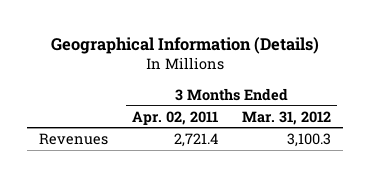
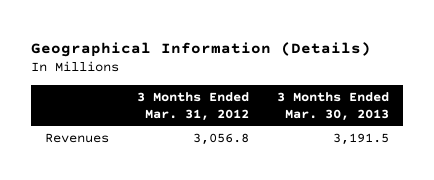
[132,110,219,125] Apr. 02, 2011 -> none
none -> [277,91,390,121] 3 Months Ended Mar. 30, 2013
[287,133,332,148] 3,100.3 -> [193,132,250,145] 3,056.8

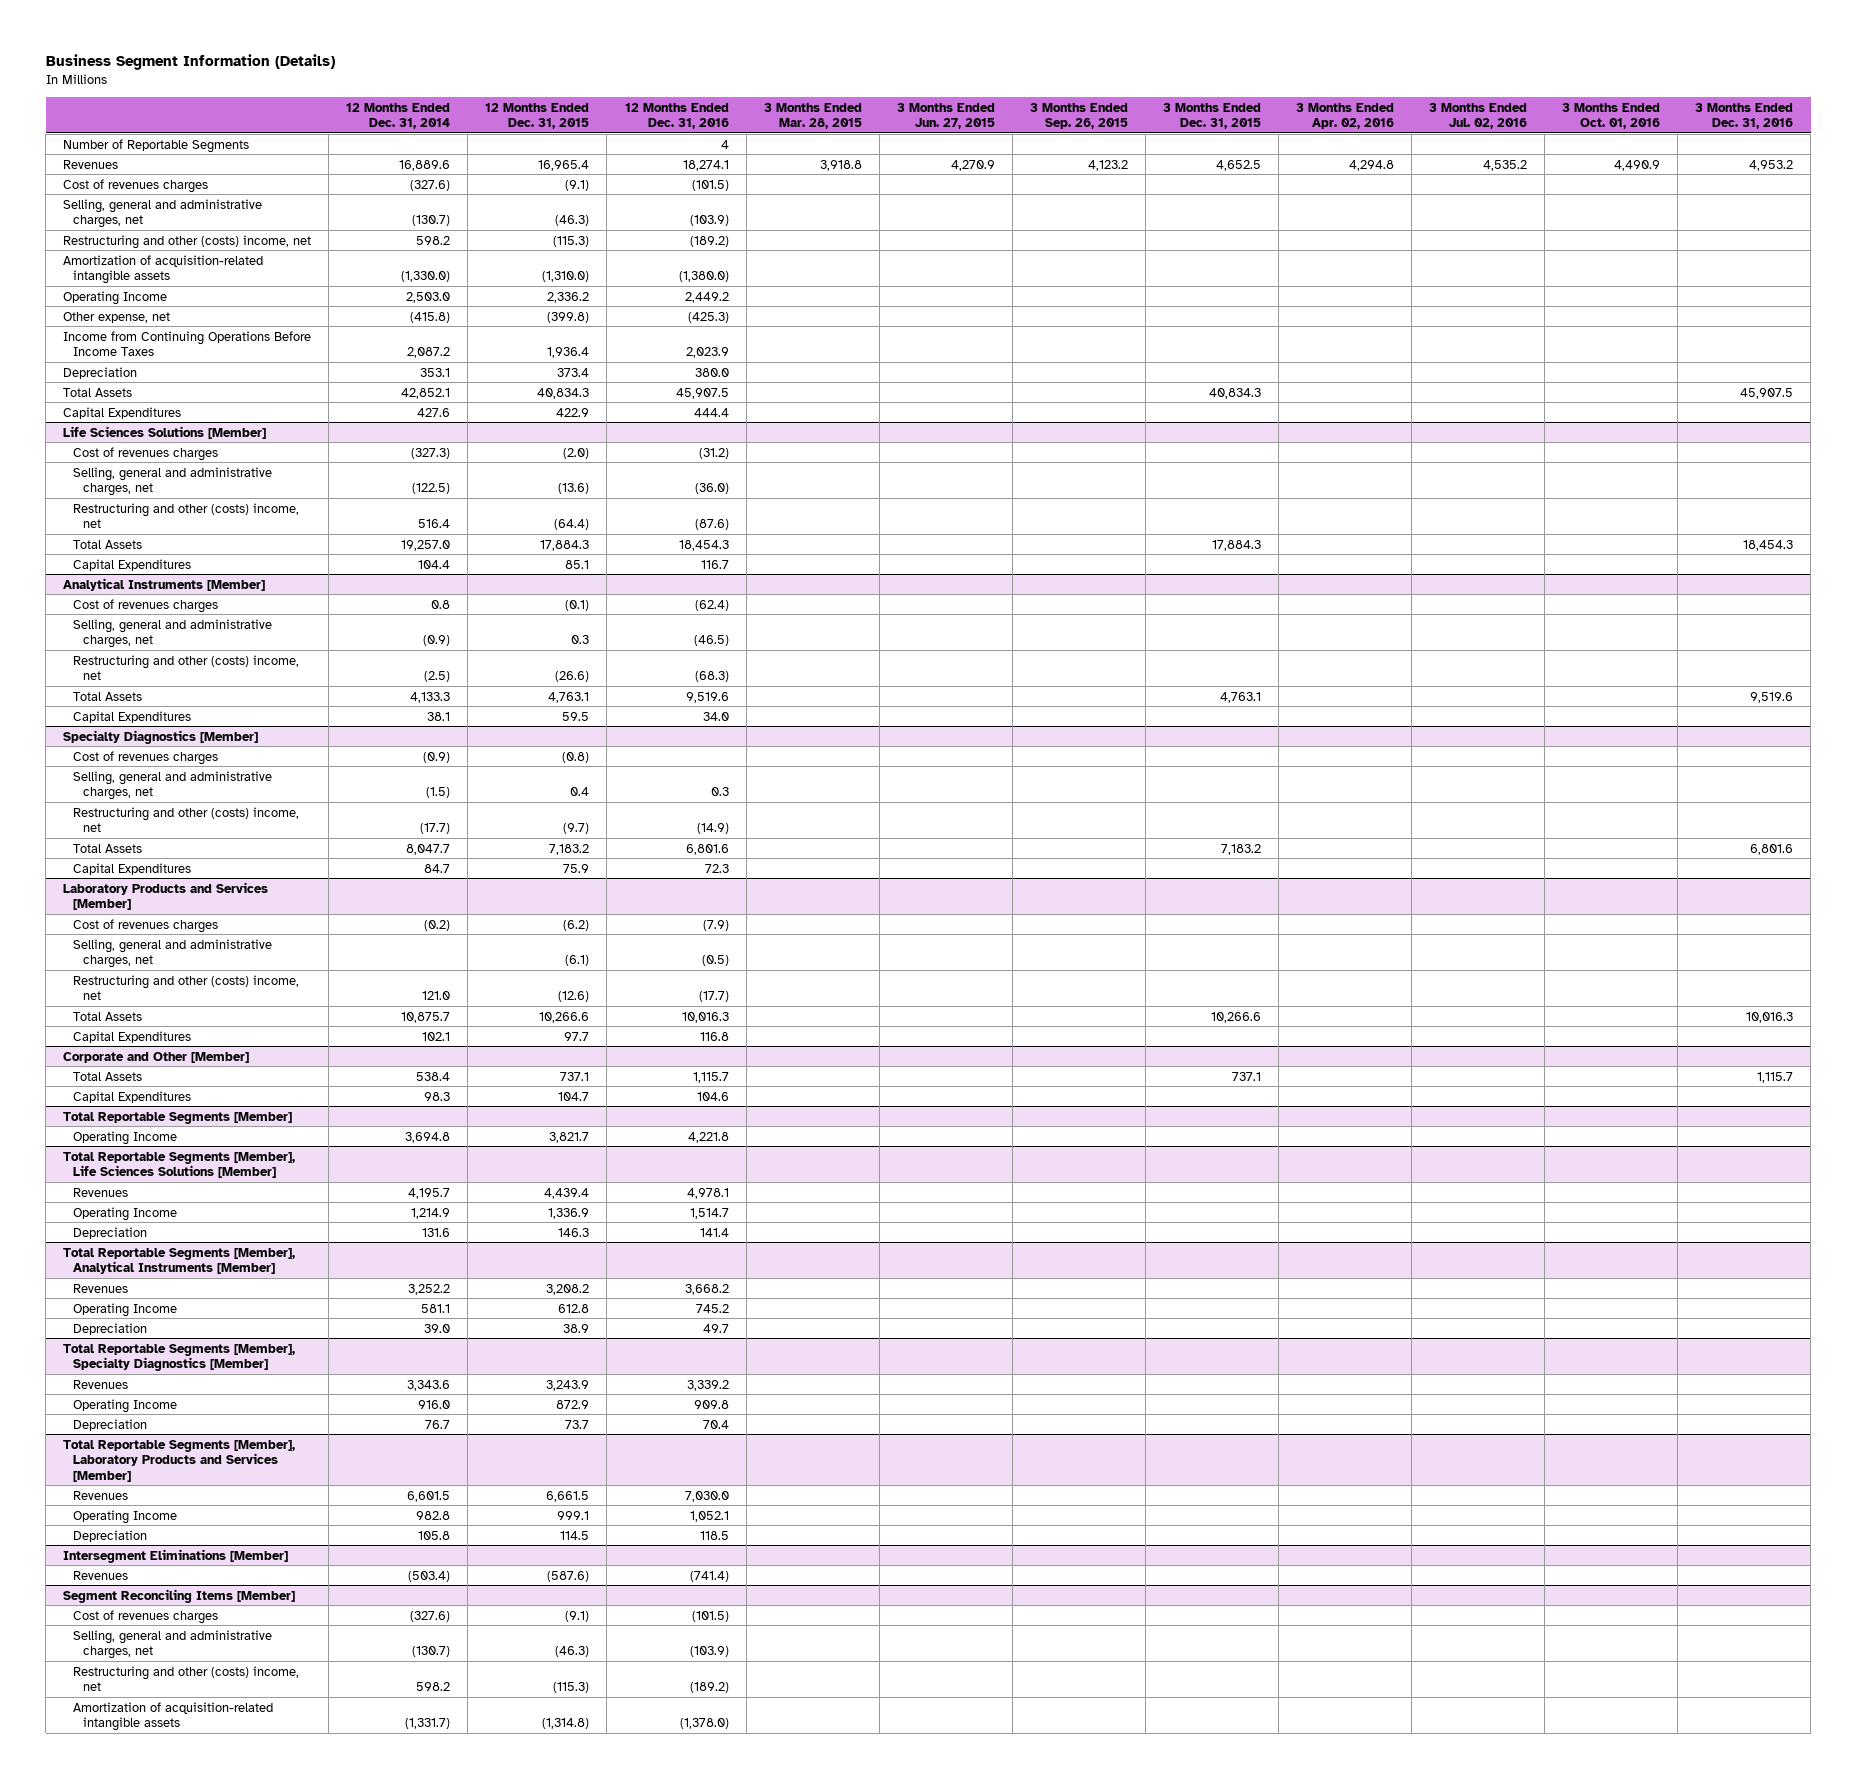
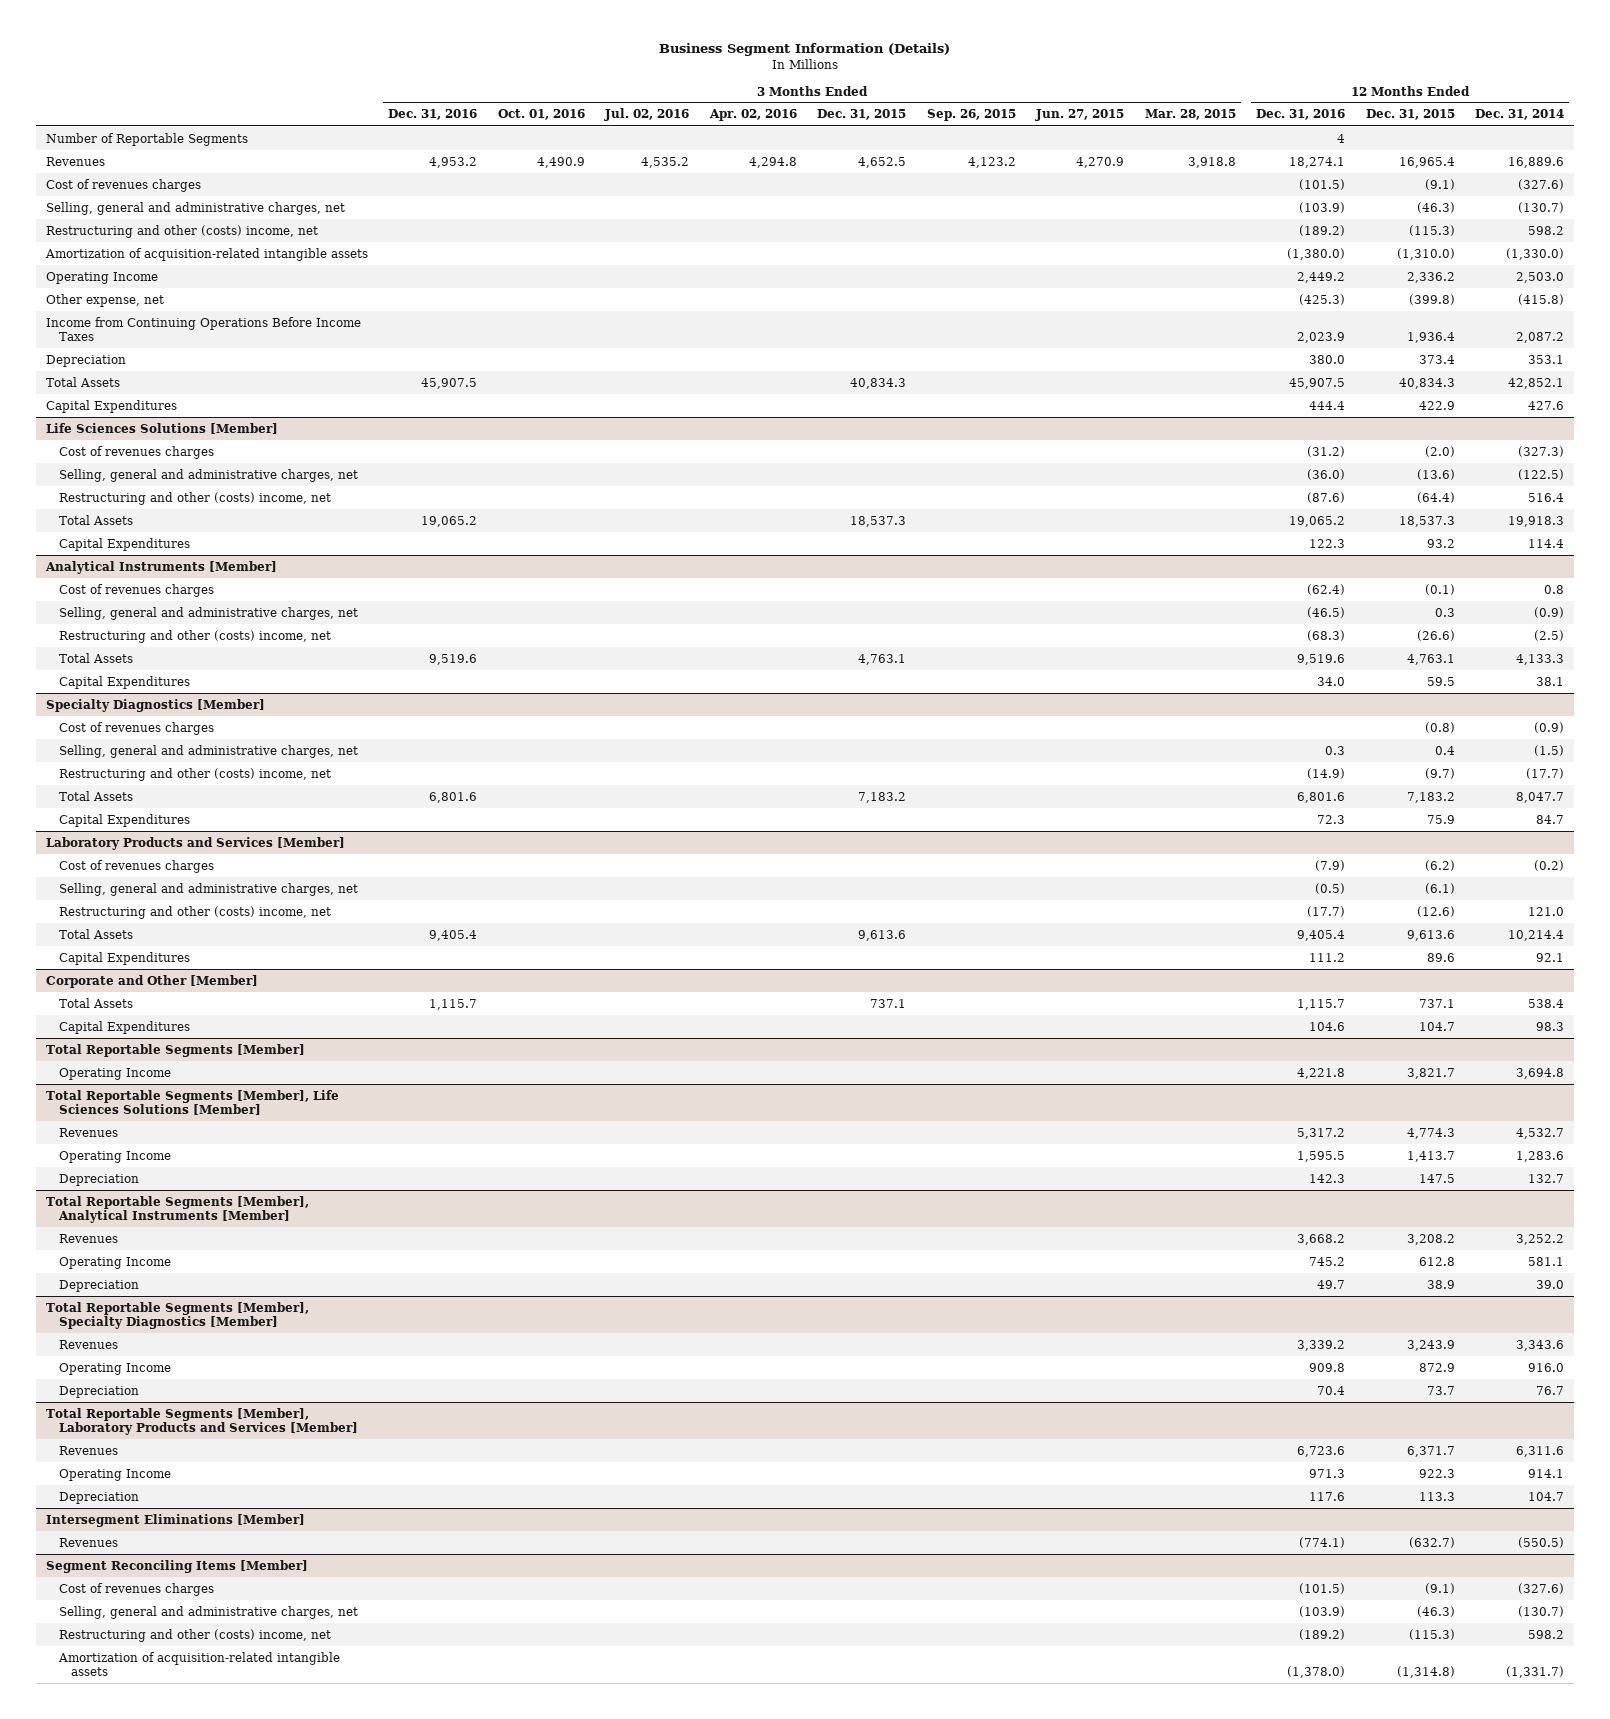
[401,539,451,551] 19,257.0 -> [1508,515,1565,527] 19,918.3
[540,539,590,551] 17,884.3 -> [1398,515,1455,527] 18,537.3
[678,539,729,551] 18,454.3 -> [1289,515,1346,527] 19,065.2
[1211,539,1261,551] 17,884.3 -> [850,515,907,527] 18,537.3
[1743,539,1794,551] 18,454.3 -> [421,515,478,527] 19,065.2
[418,559,451,569] 104.4 -> [1528,538,1565,548] 114.4
[565,559,590,569] 85.1 -> [1426,538,1455,548] 93.2
[700,559,729,569] 116.7 -> [1309,538,1346,548] 122.3
[401,1011,451,1023] 10,875.7 -> [1508,929,1565,941] 10,214.4
[539,1011,590,1023] 10,266.6 -> [1406,929,1455,941] 9,613.6
[681,1011,729,1023] 10,016.3 -> [1297,929,1346,941] 9,405.4
[1210,1011,1261,1023] 10,266.6 -> [858,929,907,941] 9,613.6
[1746,1011,1794,1023] 10,016.3 -> [429,929,478,941] 9,405.4
[422,1031,451,1041] 102.1 -> [1536,952,1565,962] 92.1
[564,1031,590,1041] 97.7 -> [1426,952,1455,962] 89.6
[699,1031,729,1041] 116.8 -> [1309,952,1346,962] 111.2
[408,1187,451,1199] 4,195.7 -> [1516,1127,1565,1139] 4,532.7
[544,1187,590,1199] 4,439.4 -> [1406,1127,1455,1139] 4,774.3
[686,1187,729,1199] 4,978.1 -> [1297,1127,1346,1139] 5,317.2
[411,1207,451,1219] 1,214.9 -> [1516,1150,1565,1162] 1,283.6
[548,1207,590,1219] 1,336.9 -> [1406,1150,1455,1162] 1,413.7
[689,1207,729,1219] 1,514.7 -> [1297,1150,1346,1162] 1,595.5
[422,1227,451,1237] 131.6 -> [1528,1173,1565,1183] 132.7
[558,1227,590,1237] 146.3 -> [1418,1173,1455,1183] 147.5
[699,1227,729,1237] 141.4 -> [1309,1173,1346,1183] 142.3
[407,1490,451,1502] 6,601.5 -> [1516,1445,1565,1457] 6,311.6
[546,1490,590,1502] 6,661.5 -> [1406,1445,1455,1457] 6,371.7
[684,1490,729,1502] 7,030.0 -> [1297,1445,1346,1457] 6,723.6
[416,1510,451,1520] 982.8 -> [1528,1468,1565,1478] 914.1
[557,1510,590,1520] 999.1 -> [1418,1468,1455,1478] 922.3
[689,1510,729,1522] 1,052.1 -> [1309,1468,1346,1478] 971.3
[418,1530,451,1540] 105.8 -> [1528,1491,1565,1501] 104.7
[560,1530,590,1540] 114.5 -> [1418,1491,1455,1501] 113.3
[699,1530,729,1540] 118.5 -> [1309,1491,1346,1501] 117.6
[408,1570,451,1582] (503.4) -> [1518,1536,1565,1548] (550.5)
[547,1570,590,1582] (587.6) -> [1408,1536,1455,1548] (632.7)
[689,1570,729,1582] (741.4) -> [1299,1536,1346,1548] (774.1)

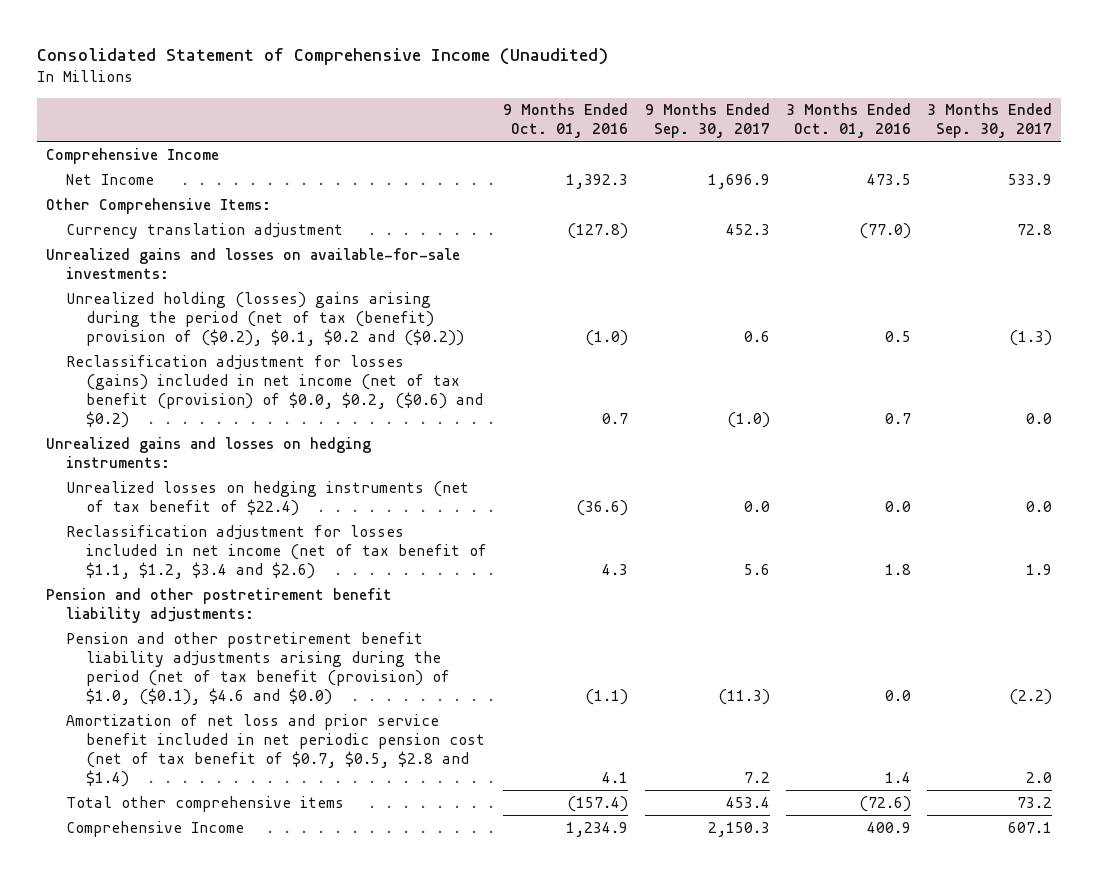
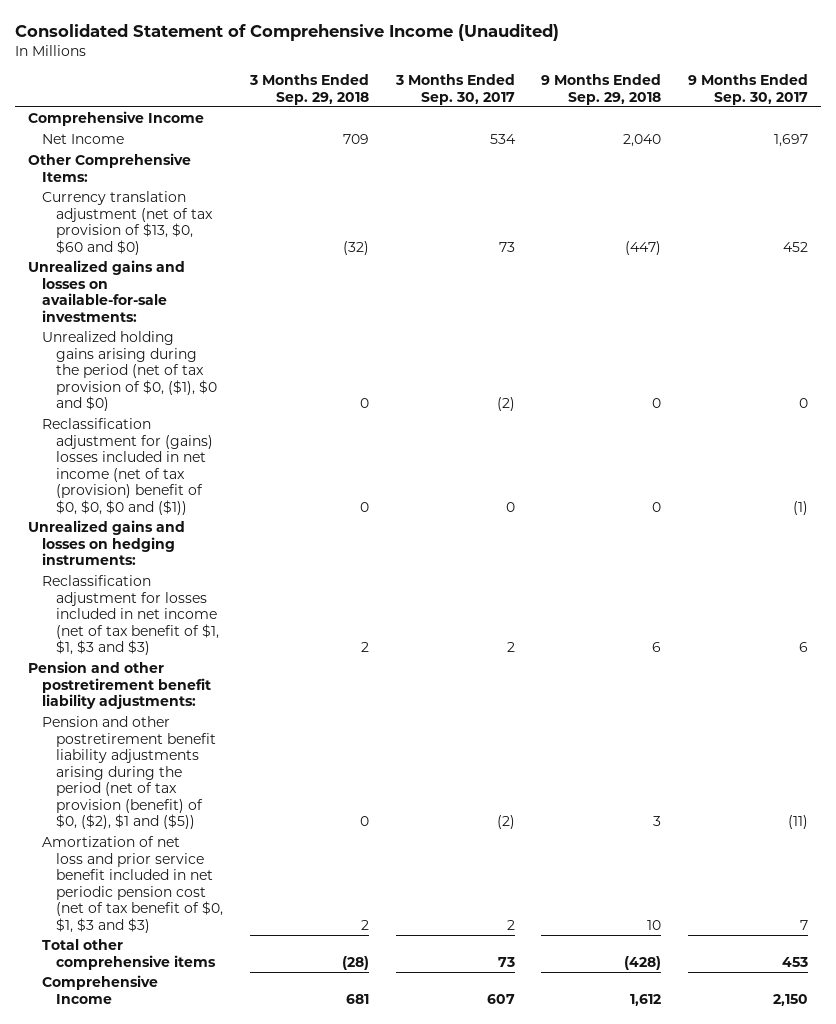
[503,103,629,139] 9 Months Ended Oct. 01, 2016 -> none
[786,103,912,139] 3 Months Ended Oct. 01, 2016 -> none
none -> [249,74,370,105] 3 Months Ended Sep. 29, 2018
none -> [541,74,662,105] 9 Months Ended Sep. 29, 2018
[707,173,770,189] 1,696.9 -> [774,134,809,148] 1,697
[1008,173,1053,185] 533.9 -> [489,134,516,145] 534
[65,222,343,239] Currency translation adjustment -> [42,191,214,255] Currency translation adjustment (net of tax provision of $13, $0, $60 and $0)
[725,223,770,235] 452.3 -> [783,241,809,252] 452
[1017,223,1053,235] 72.8 -> [498,241,515,252] 73
[65,291,464,346] Unrealized holding (losses) gains arising during the period (net of tax (benefit) provision of ($0.2), $0.1, $0.2 and ($0.2)) -> [42,331,218,412] Unrealized holding gains arising during the period (net of tax provision of $0, ($1), $0 and $0)
[743,330,770,342] 0.6 -> [799,398,809,409] 0
[1009,329,1053,346] (1.3) -> [496,397,515,412] (2)
[65,354,483,428] Reclassification adjustment for losses (gains) included in net income (net of tax benefit (provision) of $0.0, $0.2, ($0.6) and $0.2) -> [42,418,214,515] Reclassification adjustment for (gains) losses included in net income (net of tax (provision) benefit of $0, $0, $0 and ($1))
[726,411,770,428] (1.0) -> [793,500,809,515] (1)
[1026,412,1053,424] 0.0 -> [505,501,515,512] 0
[65,480,469,516] Unrealized losses on hedging instruments (net of tax benefit of $22.4) -> none
[65,524,487,579] Reclassification adjustment for losses included in net income (net of tax benefit of $1.1, $1.2, $3.4 and $2.6) -> [42,575,220,656] Reclassification adjustment for losses included in net income (net of tax benefit of $1, $1, $3 and $3)
[743,563,770,575] 5.6 -> [799,642,809,653] 6
[1026,563,1053,575] 1.9 -> [506,642,515,653] 2
[65,631,450,705] Pension and other postretirement benefit liability adjustments arising during the period (net of tax benefit (provision) of $1.0, ($0.1), $4.6 and $0.0) -> [42,716,217,830] Pension and other postretirement benefit liability adjustments arising during the period (net of tax provision (benefit) of $0, ($2), $1 and ($5))
[717,688,770,705] (11.3) -> [788,815,809,830] (11)
[1009,688,1053,705] (2.2) -> [496,815,515,830] (2)
[65,713,485,787] Amortization of net loss and prior service benefit included in net periodic pension cost (net of tax benefit of $0.7, $0.5, $2.8 and $1.4) -> [42,836,224,933] Amortization of net loss and prior service benefit included in net periodic pension cost (net of tax benefit of $0, $1, $3 and $3)
[743,771,770,783] 7.2 -> [800,919,809,930] 7
[1026,771,1053,783] 2.0 -> [506,919,515,930] 2
[725,796,770,808] 453.4 -> [782,956,809,967] 453
[1017,796,1053,808] 73.2 -> [497,956,515,967] 73
[707,821,770,837] 2,150.3 -> [773,993,809,1006] 2,150
[1008,821,1053,833] 607.1 -> [486,993,515,1004] 607

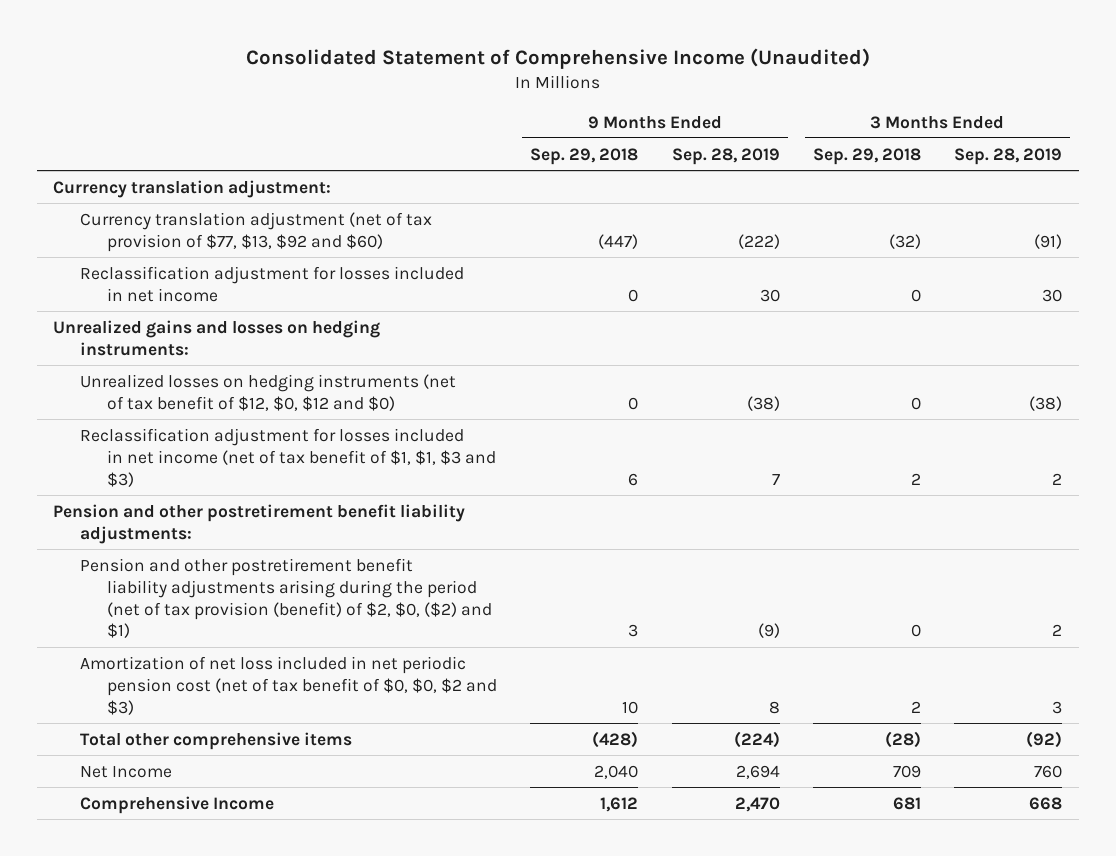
[394,74,515,105] 3 Months Ended Sep. 30, 2017 -> none
[688,74,809,105] 9 Months Ended Sep. 30, 2017 -> none
none -> [671,147,780,165] Sep. 28, 2019
none -> [954,147,1063,165] Sep. 28, 2019
[27,111,204,127] Comprehensive Income -> none
[27,153,191,182] Other Comprehensive Items: -> none
[27,260,185,322] Unrealized gains and losses on available-for-sale investments: -> none
[42,331,218,412] Unrealized holding gains arising during the period (net of tax provision of $0, ($1), $0 and $0) -> none
none -> [53,179,332,198] Currency translation adjustment:
[42,191,214,255] Currency translation adjustment (net of tax provision of $13, $0, $60 and $0) -> [80,211,433,252] Currency translation adjustment (net of tax provision of $77, $13, $92 and $60)
[42,418,214,515] Reclassification adjustment for (gains) losses included in net income (net of tax (provision) benefit of $0, $0, $0 and ($1)) -> [80,265,465,302] Reclassification adjustment for losses included in net income
none -> [80,373,457,411] Unrealized losses on hedging instruments (net of tax benefit of $12, $0, $12 and $0)
[42,716,217,830] Pension and other postretirement benefit liability adjustments arising during the period (net of tax provision (benefit) of $0, ($2), $1 and ($5)) -> [80,557,493,639] Pension and other postretirement benefit liability adjustments arising during the period (net of tax provision (benefit) of $2, $0, ($2) and $1)
[42,836,224,933] Amortization of net loss and prior service benefit included in net periodic pension cost (net of tax benefit of $0, $1, $3 and $3) -> [80,655,498,715] Amortization of net loss included in net periodic pension cost (net of tax benefit of $0, $0, $2 and $3)
[42,134,125,145] Net Income -> [80,765,173,778] Net Income

